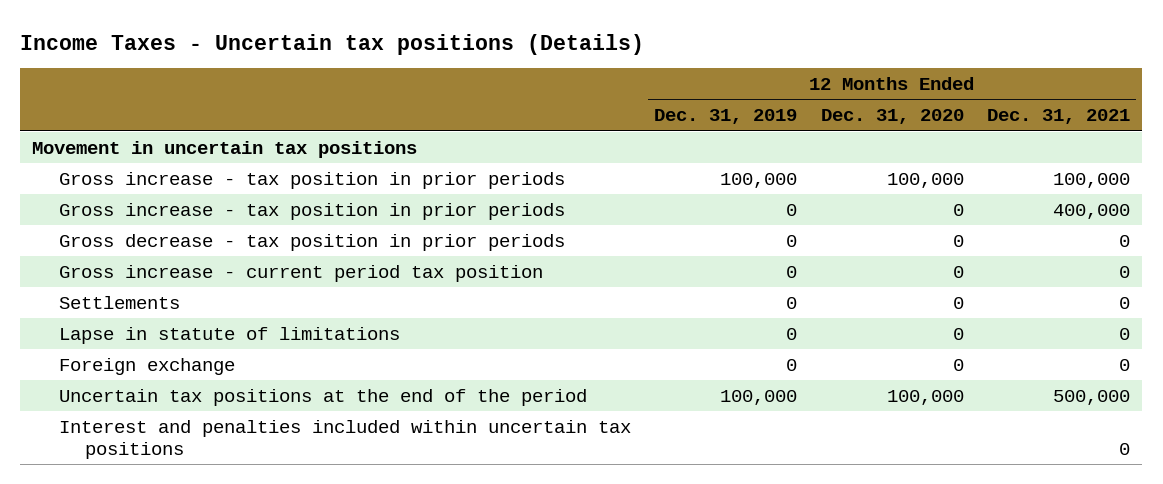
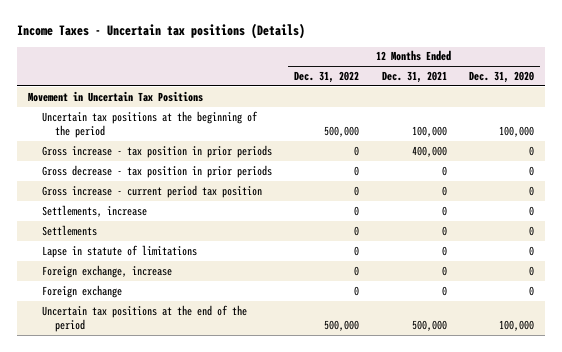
[654,109,798,125] Dec. 31, 2019 -> none
none -> [294,71,360,84] Dec. 31, 2022
[32,140,418,158] Movement in uncertain tax positions -> [28,90,204,102] Movement in Uncertain Tax Positions
[58,171,565,189] Gross increase - tax position in prior periods -> [41,110,258,139] Uncertain tax positions at the beginning of the period
none -> [41,204,147,217] Settlements, increase
none -> [41,264,172,278] Foreign exchange, increase
[58,419,631,460] Interest and penalties included within uncertain tax positions -> none

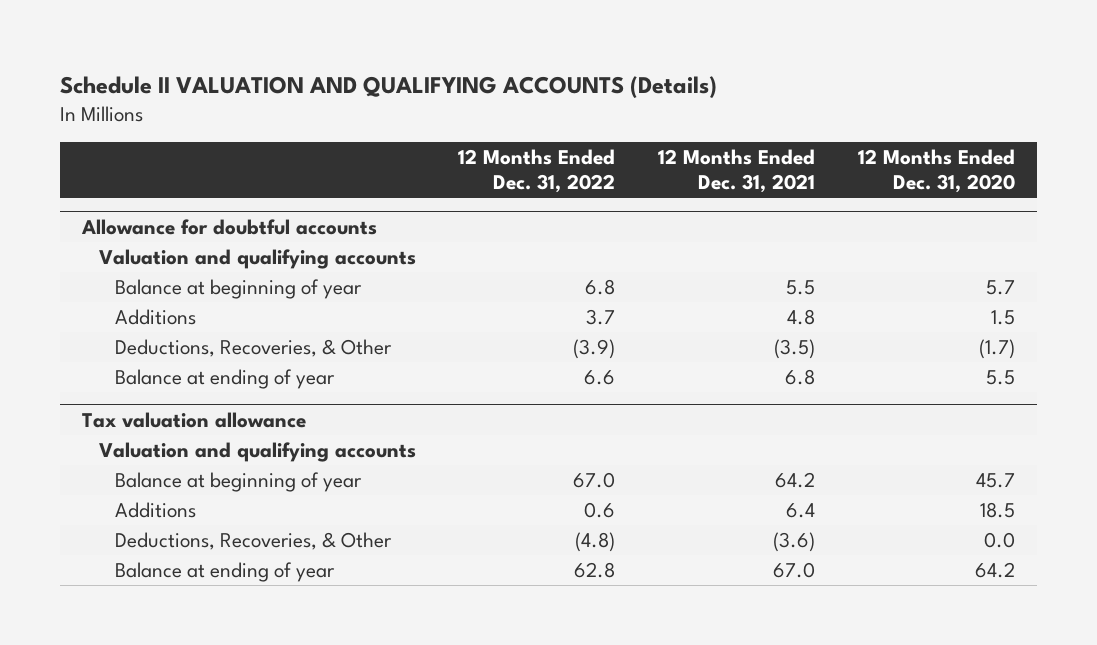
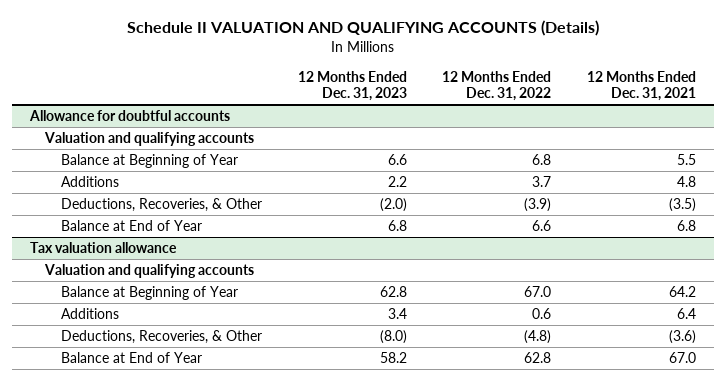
[858,149,1016,194] 12 Months Ended Dec. 31, 2020 -> none
none -> [297,70,407,102] 12 Months Ended Dec. 31, 2023
[115,279,363,300] Balance at beginning of year -> [60,153,238,168] Balance at Beginning of Year
[115,369,336,390] Balance at ending of year -> [60,219,202,231] Balance at End of Year
[115,472,363,493] Balance at beginning of year -> [60,285,238,300] Balance at Beginning of Year
[115,562,336,583] Balance at ending of year -> [60,351,202,363] Balance at End of Year

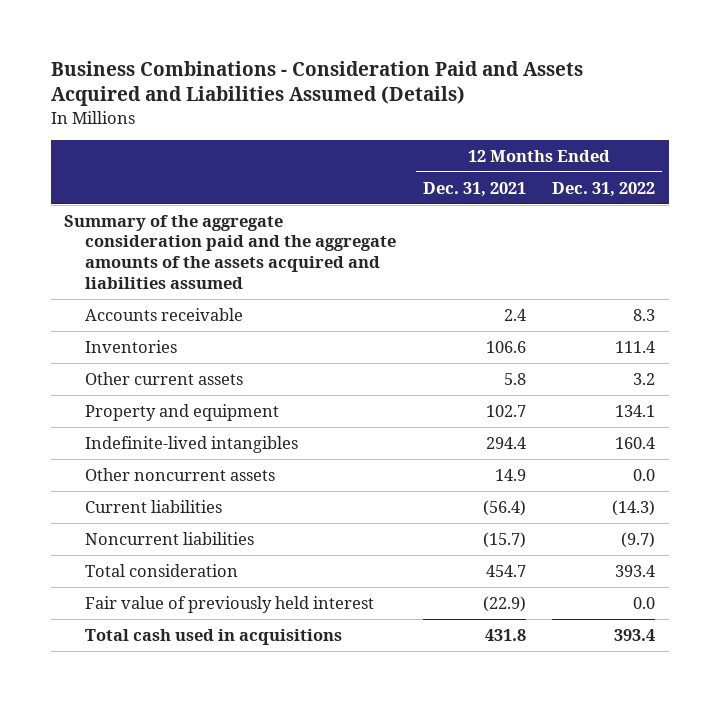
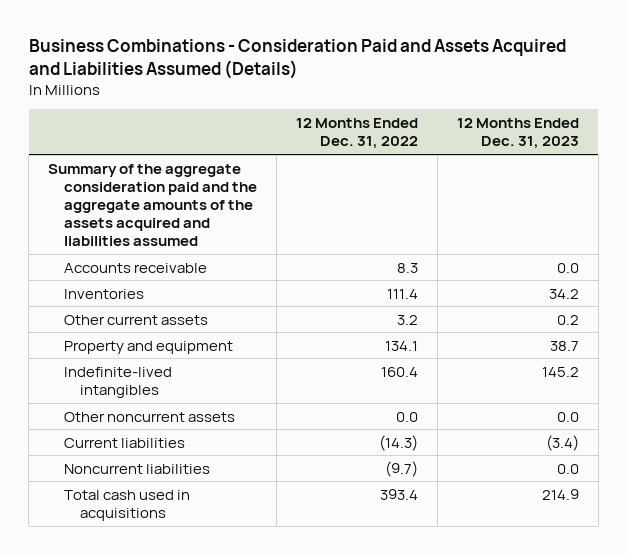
[422,181,526,197] Dec. 31, 2021 -> none
none -> [456,117,579,150] 12 Months Ended Dec. 31, 2023
[84,563,238,577] Total consideration -> none
[84,595,374,613] Fair value of previously held interest -> none

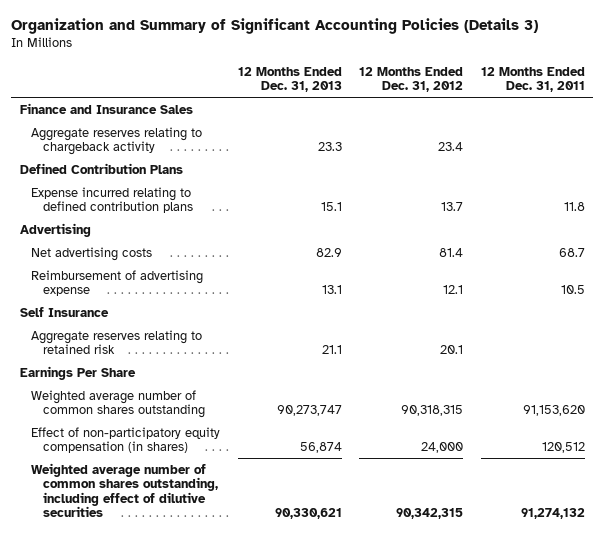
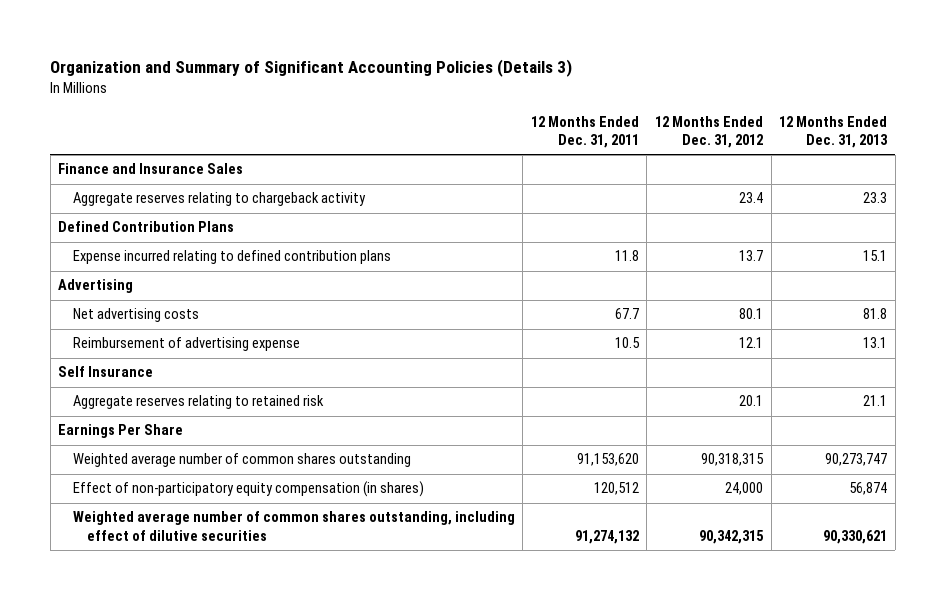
[315,247,342,257] 82.9 -> [863,308,888,320] 81.8
[439,247,464,257] 81.4 -> [739,308,764,320] 80.1
[558,247,585,257] 68.7 -> [614,308,639,320] 67.7

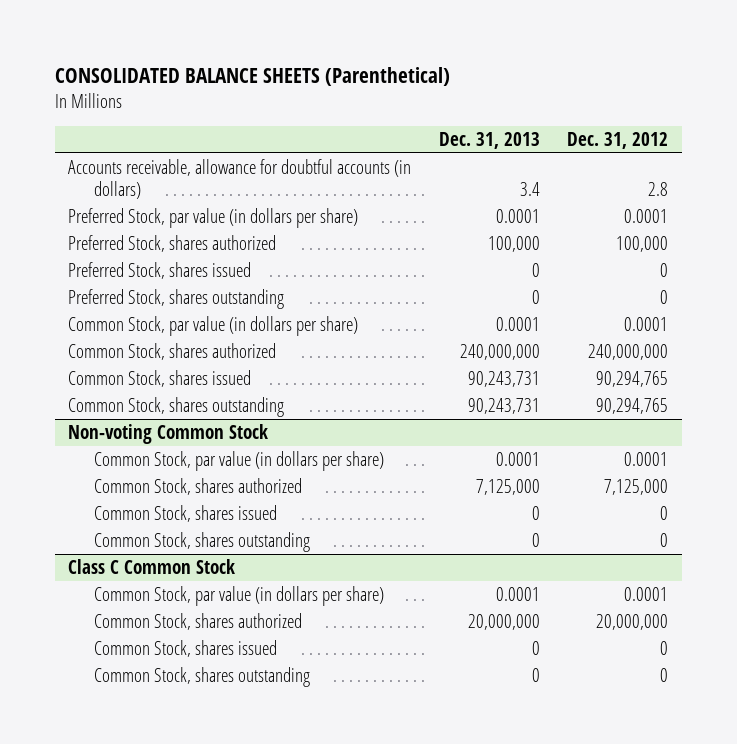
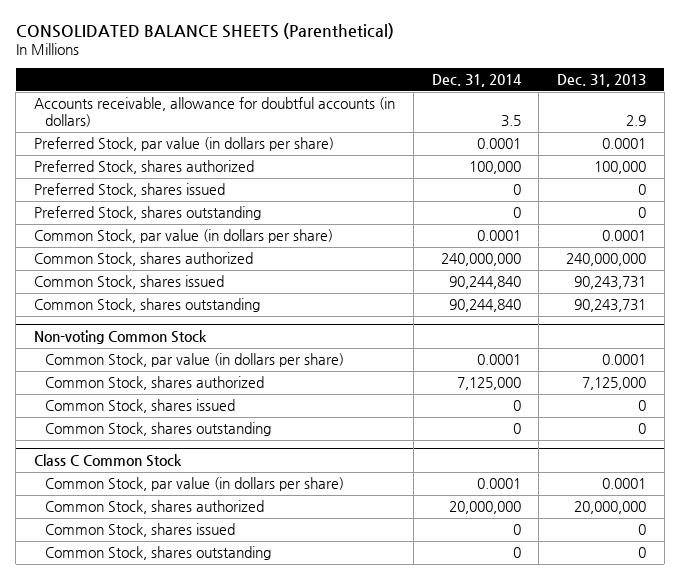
[567,131,669,149] Dec. 31, 2012 -> none
none -> [431,73,522,87] Dec. 31, 2014
[519,181,540,196] 3.4 -> [626,114,647,126] 2.9

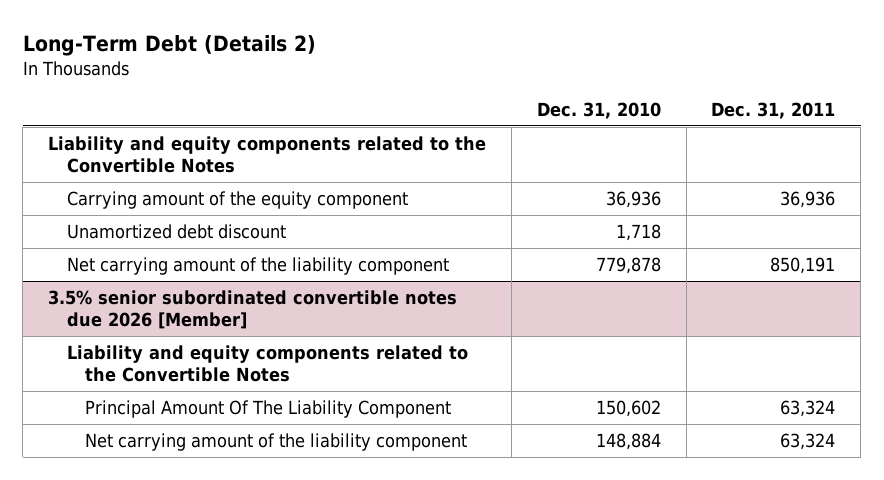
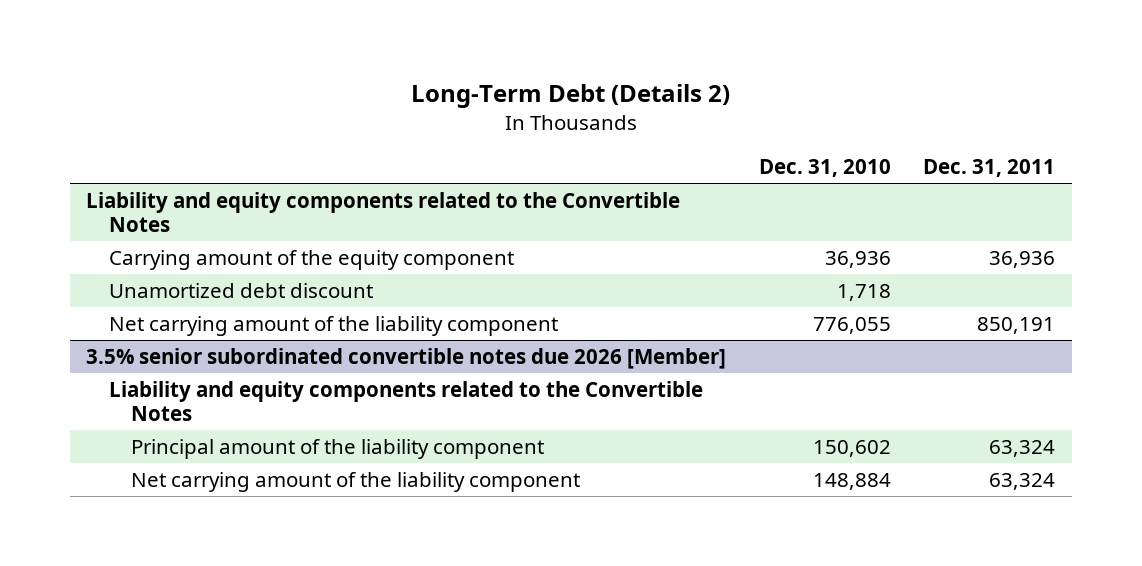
[595,256,661,274] 779,878 -> [812,316,891,334] 776,055
[84,399,451,418] Principal Amount Of The Liability Component -> [131,438,545,459] Principal amount of the liability component

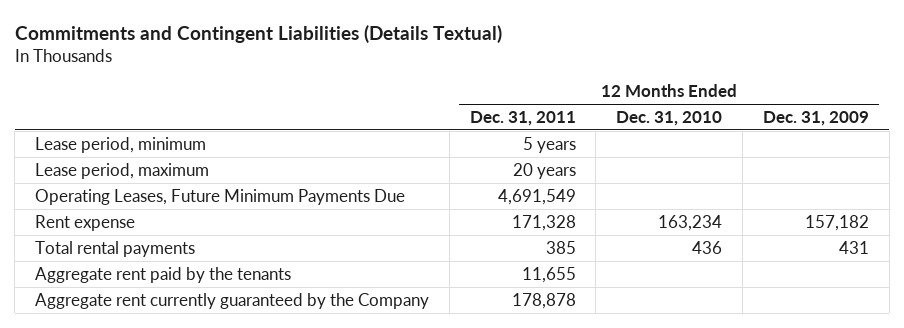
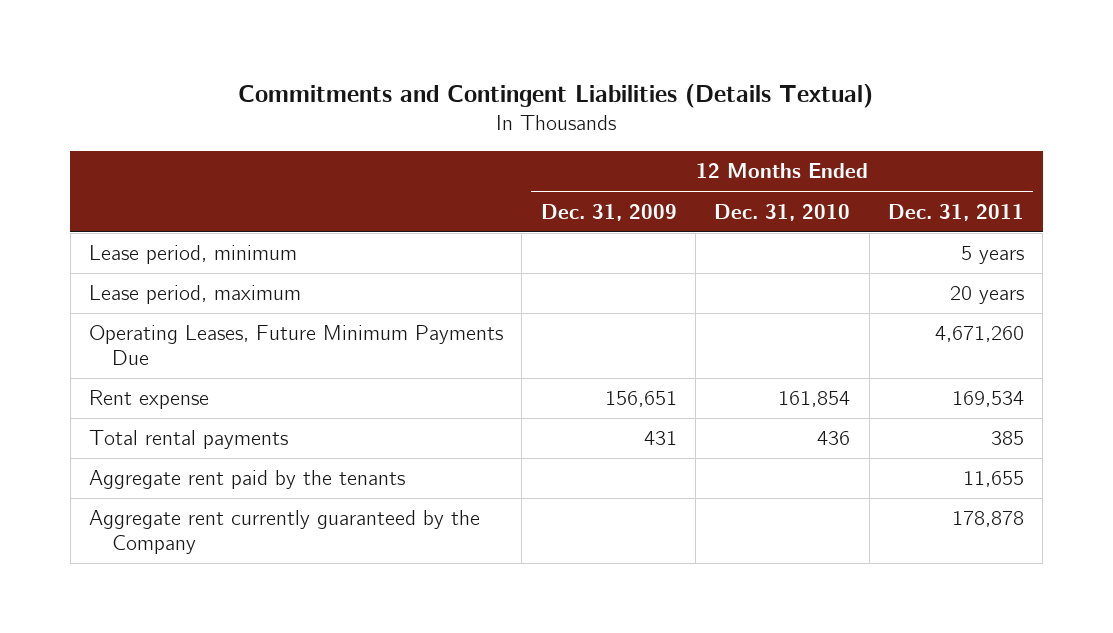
[497,188,576,205] 4,691,549 -> [934,326,1024,343] 4,671,260
[511,214,576,231] 171,328 -> [951,391,1024,408] 169,534
[658,214,723,231] 163,234 -> [778,391,851,408] 161,854
[804,214,869,231] 157,182 -> [604,391,677,408] 156,651

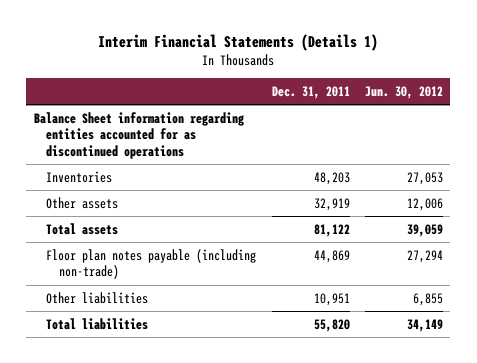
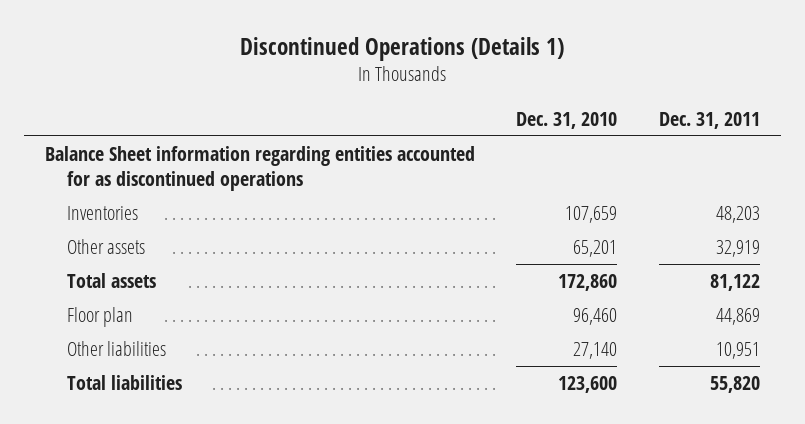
[98,33,379,51] Interim Financial Statements (Details 1) -> [240,36,565,61] Discontinued Operations (Details 1)
[364,85,443,99] Jun. 30, 2012 -> none
none -> [516,111,618,129] Dec. 31, 2010
[46,248,257,280] Floor plan notes payable (including non-trade) -> [67,307,134,328] Floor plan

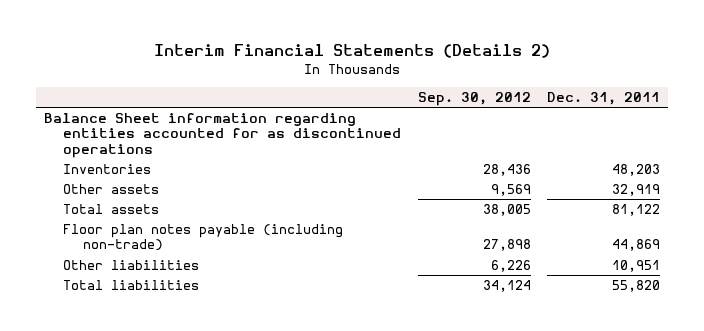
[240,36,565,61] Discontinued Operations (Details 1) -> [154,44,551,59] Interim Financial Statements (Details 2)
[516,111,618,129] Dec. 31, 2010 -> none
none -> [417,91,531,106] Sep. 30, 2012
[67,307,134,328] Floor plan -> [63,224,344,252] Floor plan notes payable (including non-trade)

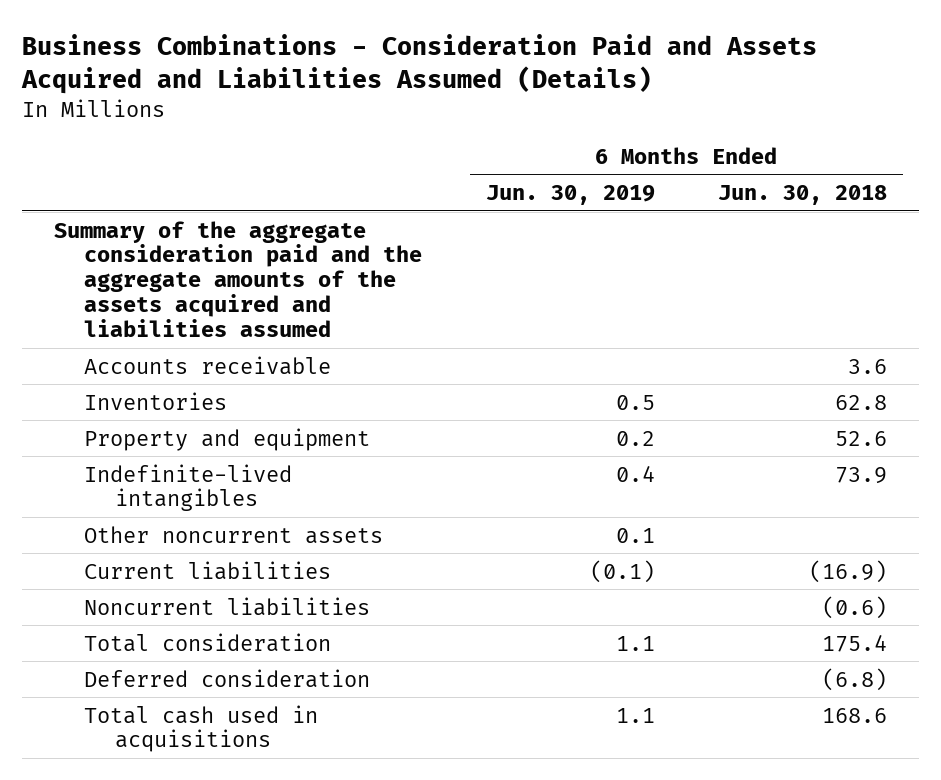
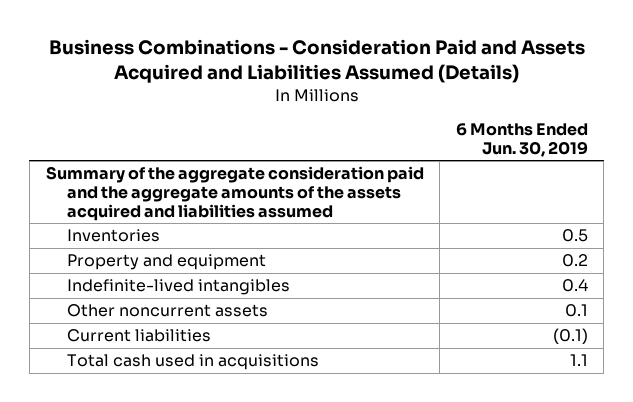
[718,185,888,206] Jun. 30, 2018 -> none
[84,355,332,375] Accounts receivable -> none
[84,596,371,616] Noncurrent liabilities -> none
[84,632,332,652] Total consideration -> none
[84,668,371,688] Deferred consideration -> none

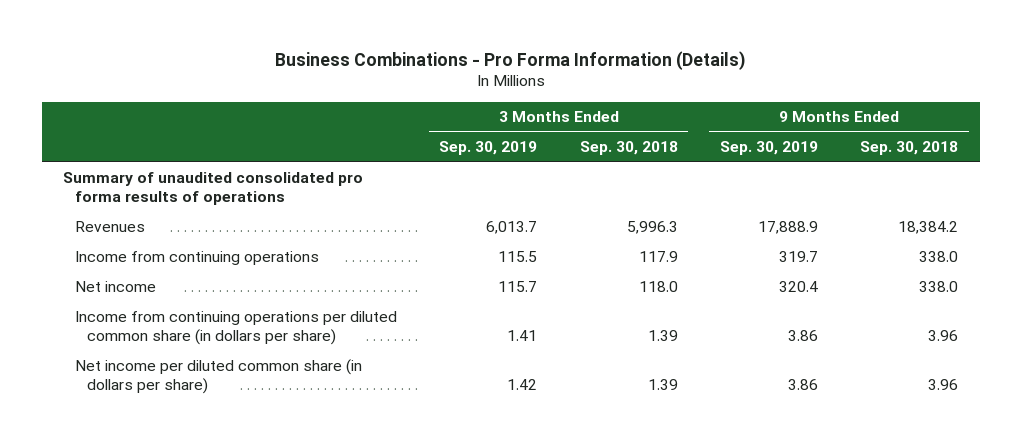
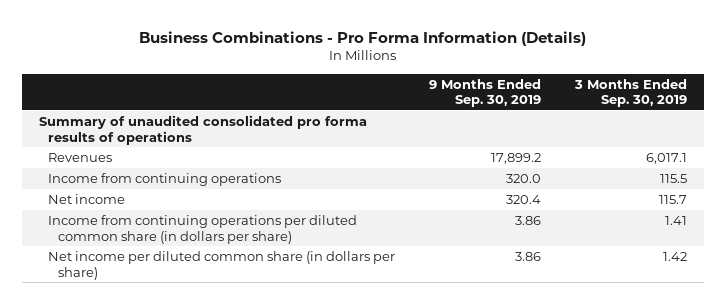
[579,141,678,156] Sep. 30, 2018 -> none
[860,141,959,156] Sep. 30, 2018 -> none
[486,221,538,235] 6,013.7 -> [645,152,687,164] 6,017.1
[758,221,819,235] 17,888.9 -> [491,152,542,164] 17,899.2
[779,251,819,263] 319.7 -> [506,173,542,183] 320.0

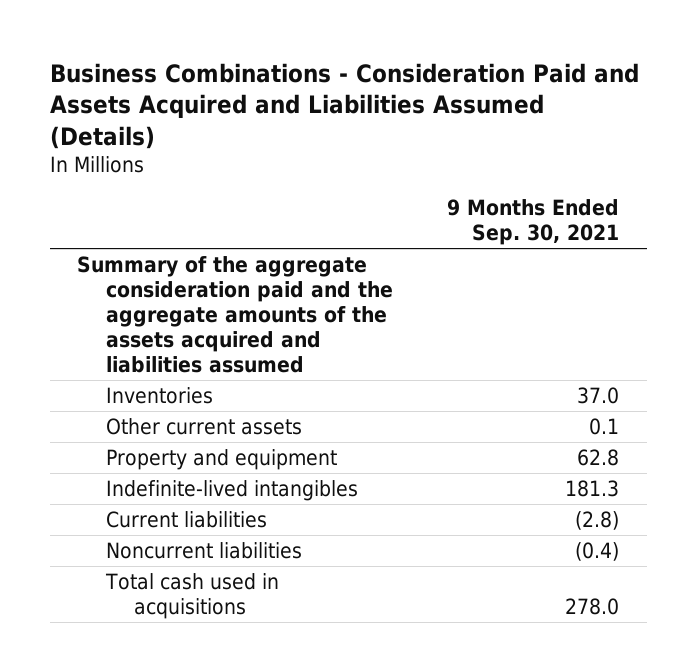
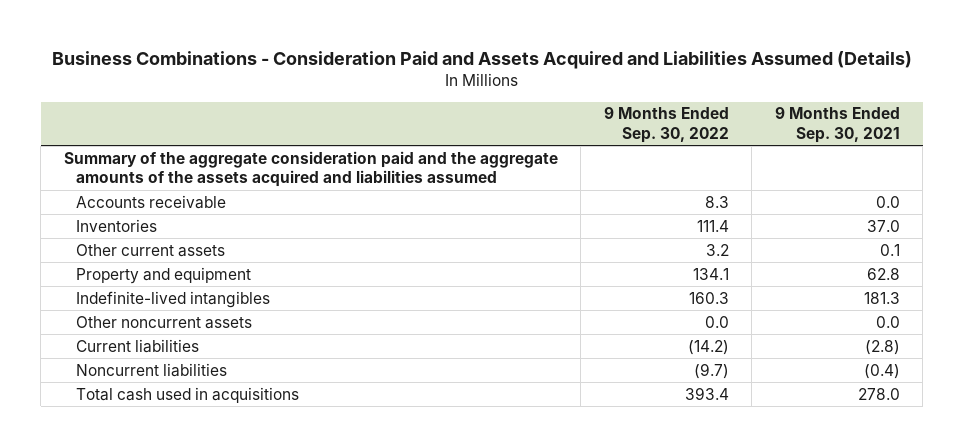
none -> [603,107,729,143] 9 Months Ended Sep. 30, 2022
none -> [75,194,226,209] Accounts receivable
none -> [75,315,252,329] Other noncurrent assets

